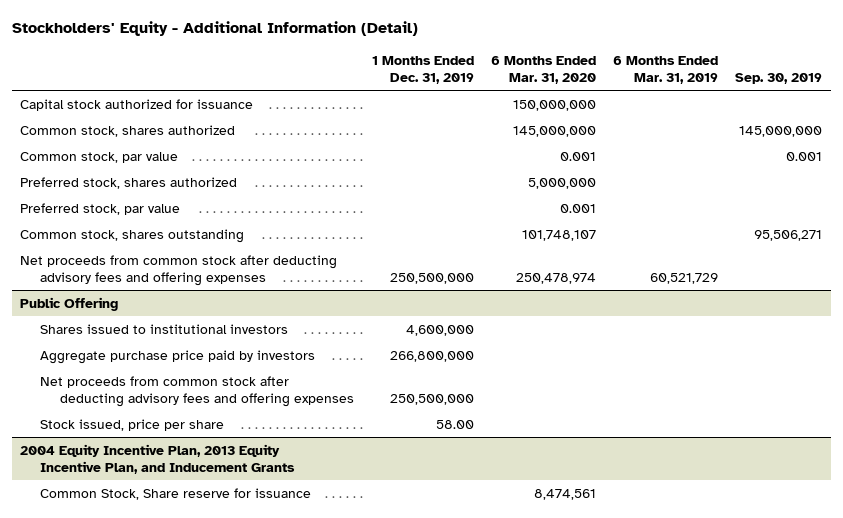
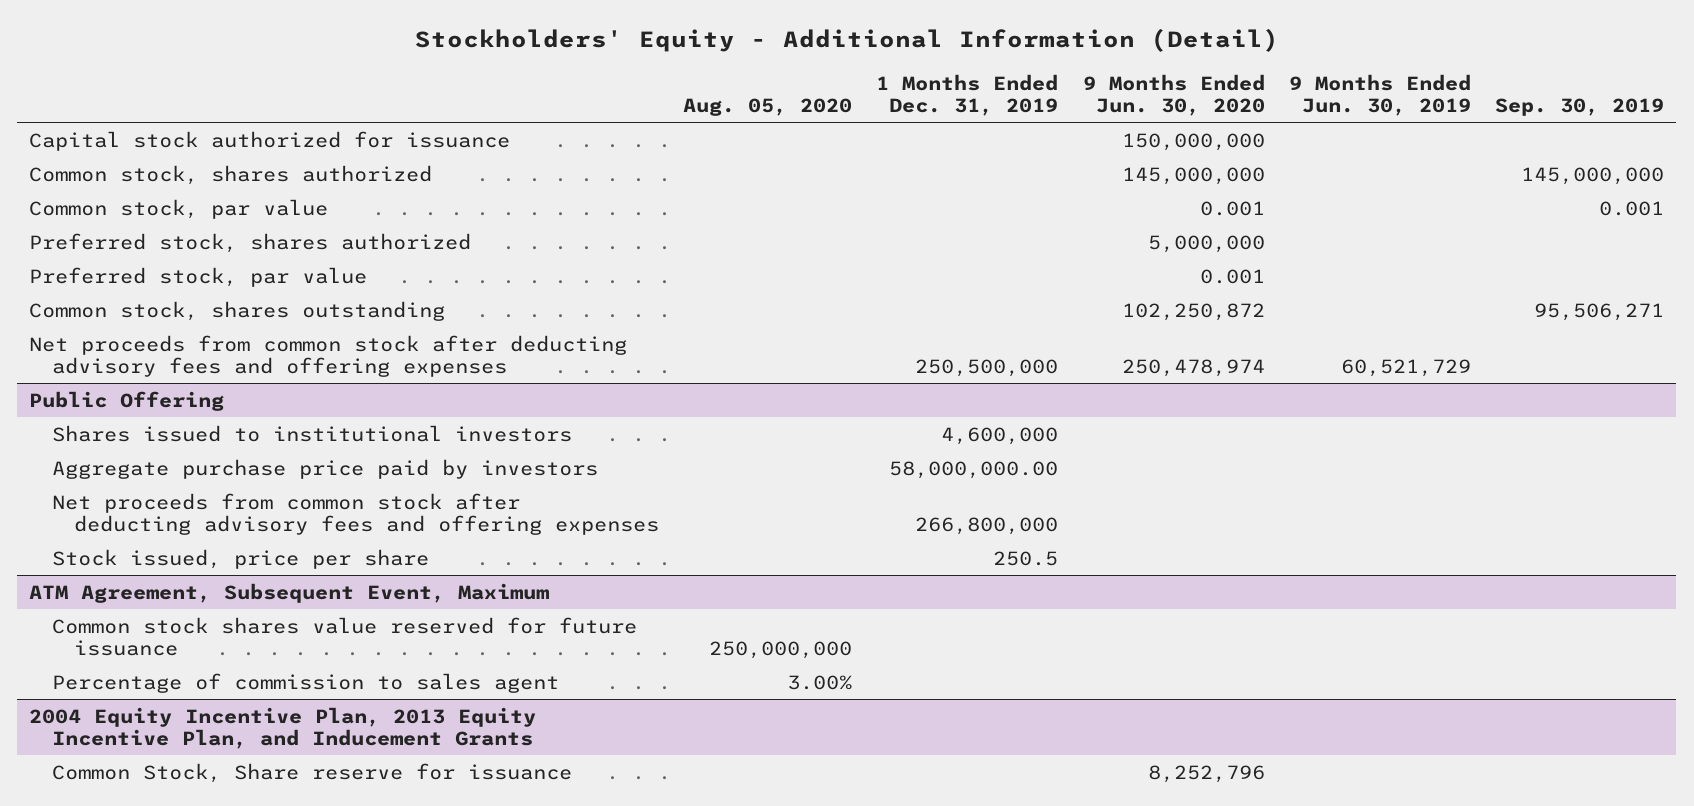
[490,55,596,85] 6 Months Ended Mar. 31, 2020 -> none
[613,55,719,85] 6 Months Ended Mar. 31, 2019 -> none
none -> [683,98,853,117] Aug. 05, 2020
none -> [1082,73,1265,117] 9 Months Ended Jun. 30, 2020
none -> [1288,73,1471,117] 9 Months Ended Jun. 30, 2019
[389,350,474,362] 266,800,000 -> [889,460,1059,479] 58,000,000.00
[389,393,474,405] 250,500,000 -> [915,517,1059,536] 266,800,000
[435,419,474,429] 58.00 -> [993,550,1059,566] 250.5
none -> [29,582,550,603] ATM Agreement, Subsequent Event, Maximum
none -> [51,616,637,657] Common stock shares value reserved for future issuance
none -> [51,672,559,693] Percentage of commission to sales agent

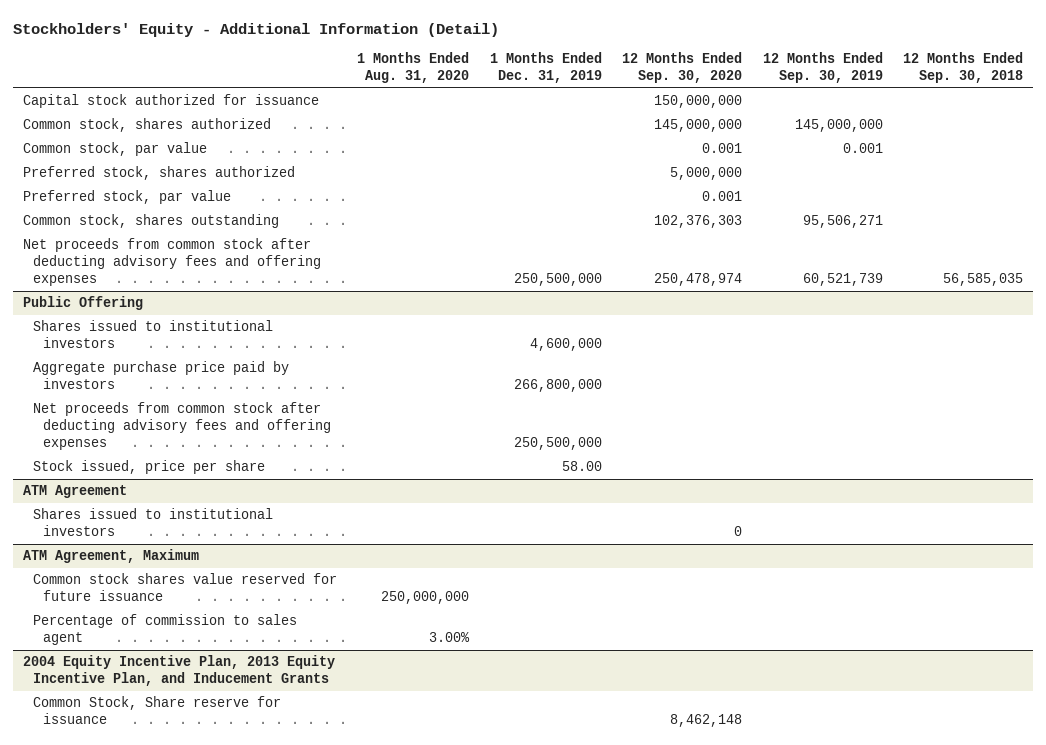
[683,98,853,117] Aug. 05, 2020 -> none
[1082,73,1265,117] 9 Months Ended Jun. 30, 2020 -> none
[1288,73,1471,117] 9 Months Ended Jun. 30, 2019 -> none
[1495,98,1665,117] Sep. 30, 2019 -> none
none -> [357,52,470,84] 1 Months Ended Aug. 31, 2020
none -> [622,52,743,84] 12 Months Ended Sep. 30, 2020
none -> [762,52,883,84] 12 Months Ended Sep. 30, 2019
none -> [902,52,1023,84] 12 Months Ended Sep. 30, 2018
[889,460,1059,479] 58,000,000.00 -> [513,379,602,393] 266,800,000
[915,517,1059,536] 266,800,000 -> [513,437,602,451] 250,500,000
[993,550,1059,566] 250.5 -> [561,461,602,472] 58.00
none -> [22,485,127,499] ATM Agreement
none -> [32,508,273,537] Shares issued to institutional investors
[29,582,550,603] ATM Agreement, Subsequent Event, Maximum -> [22,549,199,564] ATM Agreement, Maximum

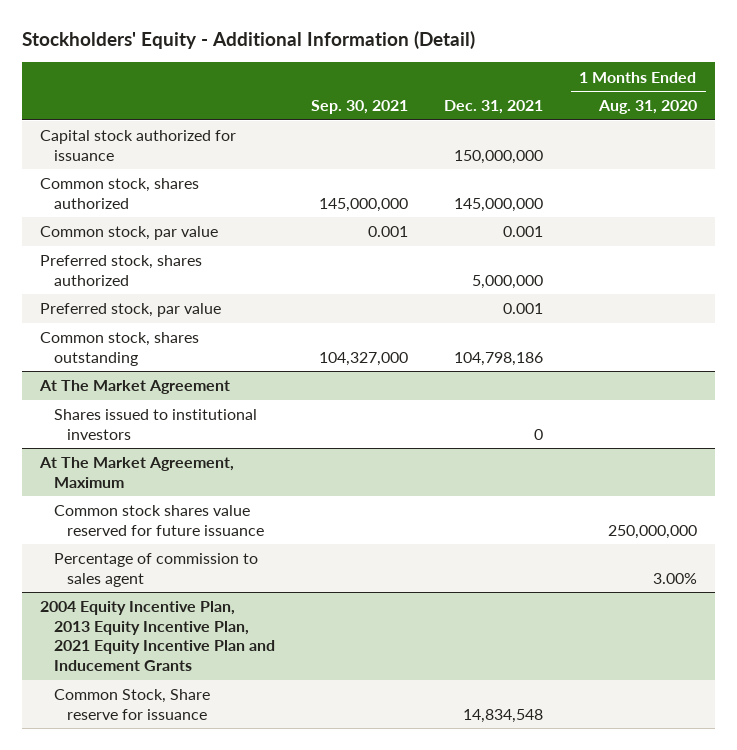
[489,52,602,84] 1 Months Ended Dec. 31, 2019 -> none
[622,52,743,84] 12 Months Ended Sep. 30, 2020 -> none
[762,52,883,84] 12 Months Ended Sep. 30, 2019 -> none
[902,52,1023,84] 12 Months Ended Sep. 30, 2018 -> none
none -> [310,100,408,115] Sep. 30, 2021
none -> [444,100,544,115] Dec. 31, 2021
[22,238,321,287] Net proceeds from common stock after deducting advisory fees and offering expenses -> none
[22,296,143,311] Public Offering -> none
[32,320,273,349] Shares issued to institutional investors -> none
[32,361,289,390] Aggregate purchase price paid by investors -> none
[32,402,332,451] Net proceeds from common stock after deducting advisory fees and offering expenses -> none
[32,460,265,475] Stock issued, price per share -> none
[22,485,127,499] ATM Agreement -> [38,380,230,395] At The Market Agreement
[22,549,199,564] ATM Agreement, Maximum -> [38,457,234,488] At The Market Agreement, Maximum
[22,655,335,687] 2004 Equity Incentive Plan, 2013 Equity Incentive Plan, and Inducement Grants -> none
[32,696,281,725] Common Stock, Share reserve for issuance -> none
none -> [39,601,275,672] 2004 Equity Incentive Plan, 2013 Equity Incentive Plan, 2021 Equity Incentive Plan and Inducement Grants
none -> [53,689,210,720] Common Stock, Share reserve for issuance

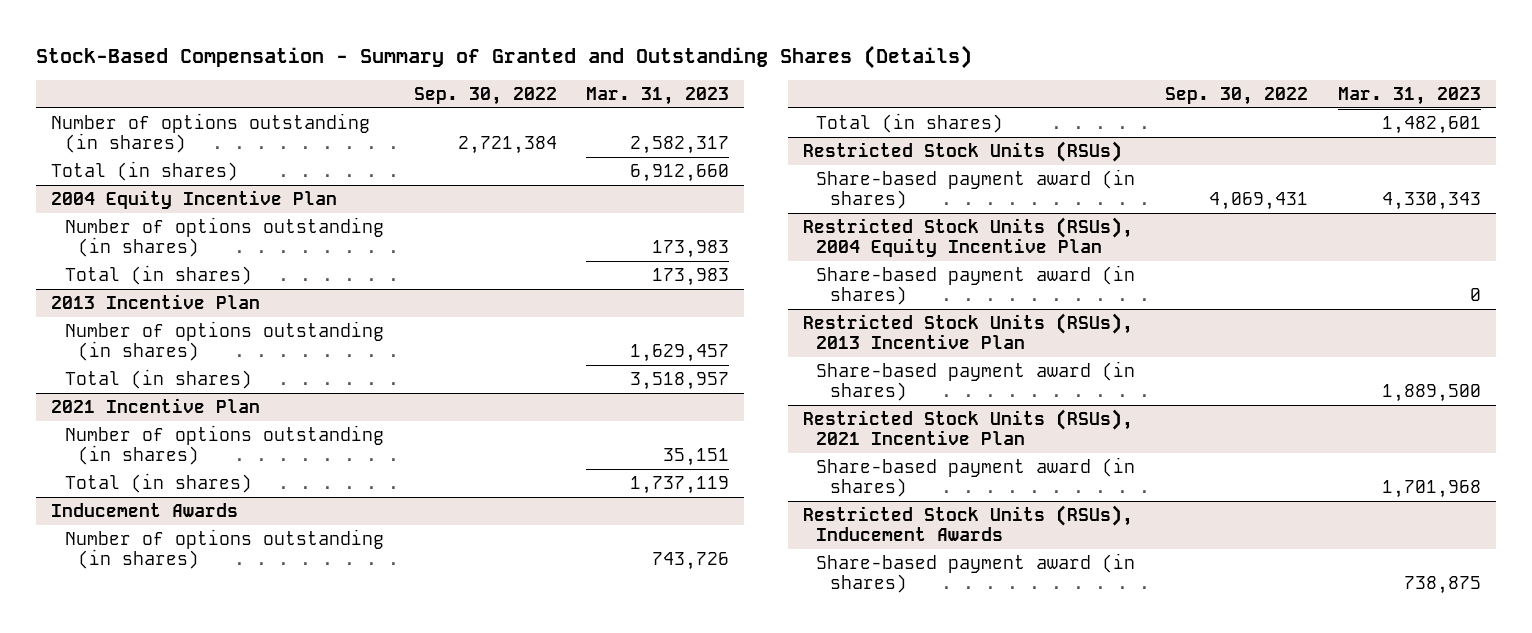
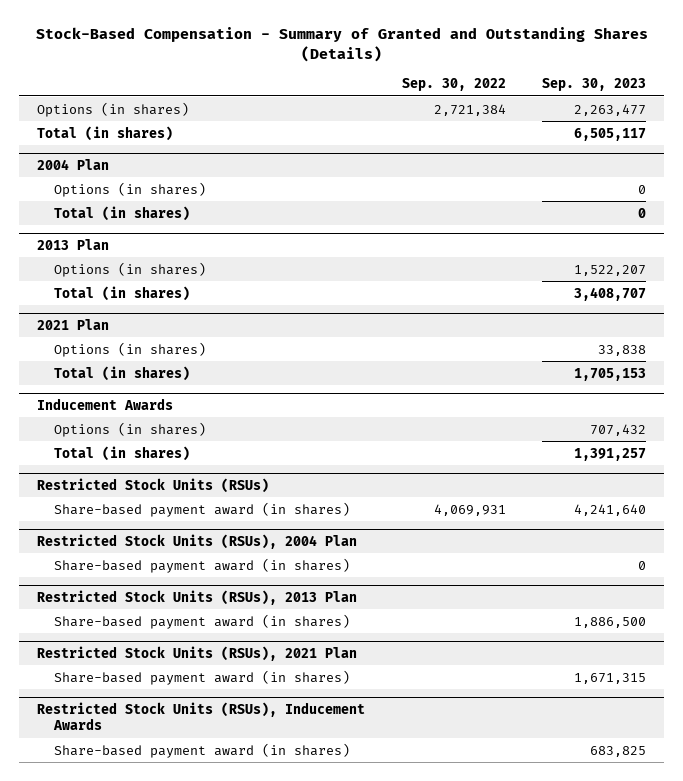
[586,87,730,106] Mar. 31, 2023 -> none
none -> [541,78,646,92] Sep. 30, 2023
[51,112,371,154] Number of options outstanding (in shares) -> [37,101,190,117] Options (in shares)
[51,189,338,209] 2004 Equity Incentive Plan -> [37,158,110,170] 2004 Plan
[64,216,384,258] Number of options outstanding (in shares) -> [53,181,206,197] Options (in shares)
[51,293,261,309] 2013 Incentive Plan -> [37,238,110,250] 2013 Plan
[64,320,384,362] Number of options outstanding (in shares) -> [53,261,206,277] Options (in shares)
[51,397,261,413] 2021 Incentive Plan -> [37,318,110,330] 2021 Plan
[64,424,384,466] Number of options outstanding (in shares) -> [53,341,206,357] Options (in shares)
[64,528,384,570] Number of options outstanding (in shares) -> [53,421,206,437] Options (in shares)
[1209,192,1309,211] 4,069,431 -> [433,503,506,516] 4,069,931
[802,216,1133,258] Restricted Stock Units (RSUs), 2004 Equity Incentive Plan -> [37,533,358,549] Restricted Stock Units (RSUs), 2004 Plan
[802,312,1133,350] Restricted Stock Units (RSUs), 2013 Incentive Plan -> [37,589,358,605] Restricted Stock Units (RSUs), 2013 Plan
[802,408,1133,446] Restricted Stock Units (RSUs), 2021 Incentive Plan -> [37,645,358,661] Restricted Stock Units (RSUs), 2021 Plan

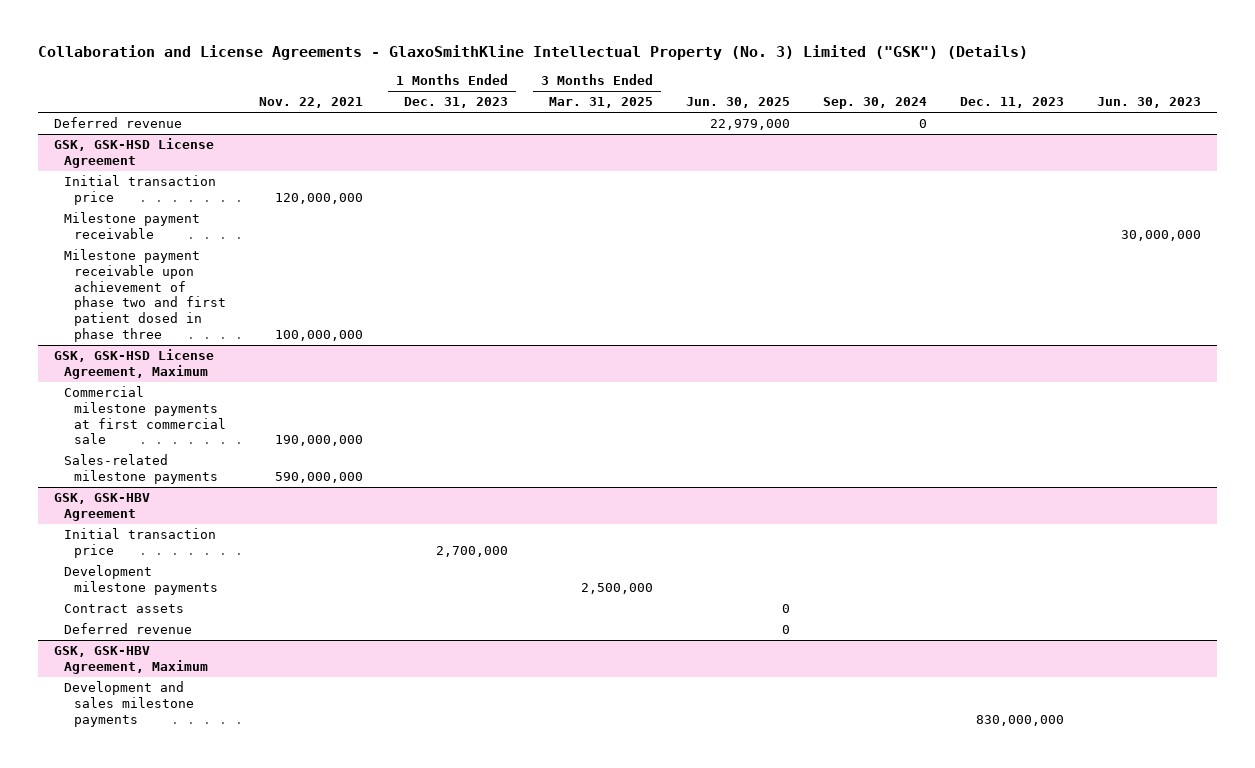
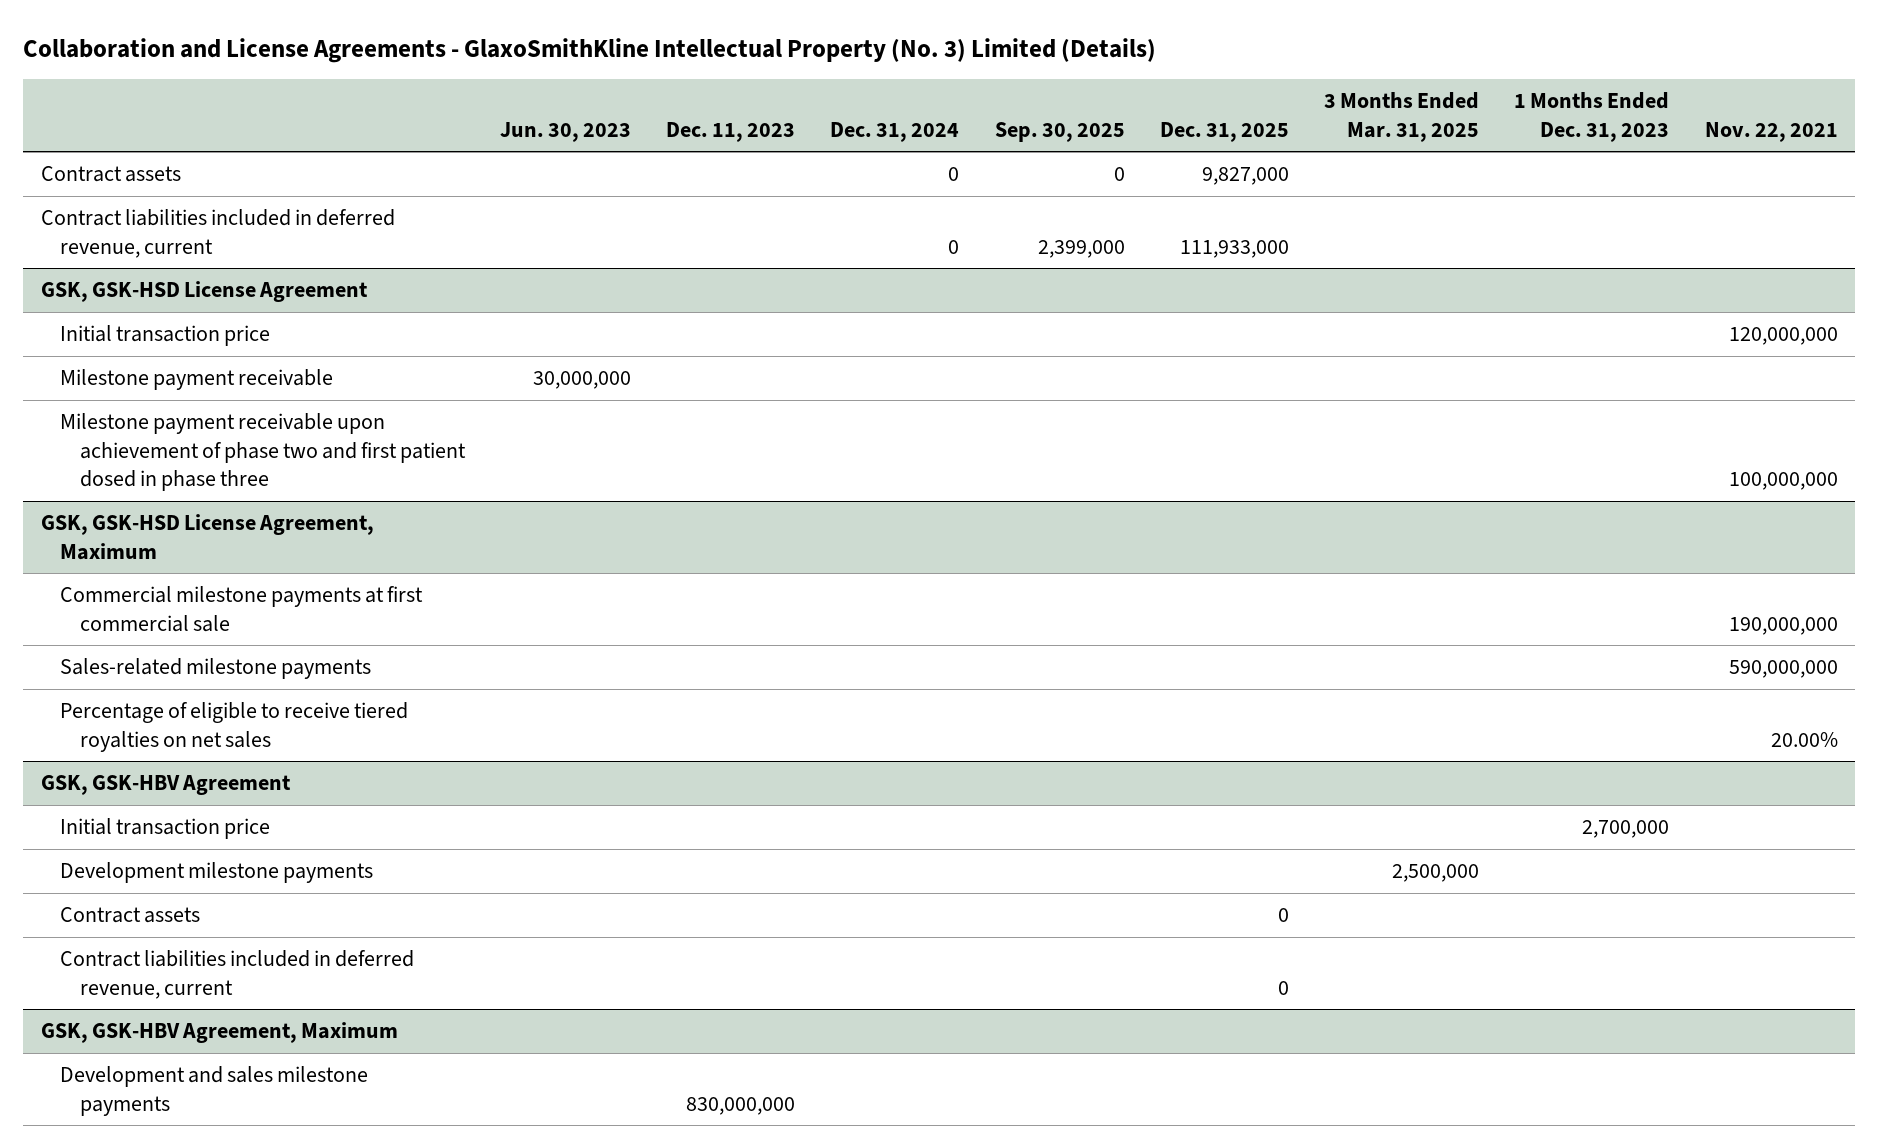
[37,45,1028,61] Collaboration and License Agreements - GlaxoSmithKline Intellectual Property (No. 3) Limited ("GSK") (Details) -> [23,38,1157,64] Collaboration and License Agreements - GlaxoSmithKline Intellectual Property (No. 3) Limited (Details)
[685,97,790,109] Jun. 30, 2025 -> none
[822,97,927,110] Sep. 30, 2024 -> none
none -> [830,121,960,142] Dec. 31, 2024
none -> [994,121,1125,142] Sep. 30, 2025
none -> [1159,121,1289,142] Dec. 31, 2025
none -> [40,166,181,183] Contract assets
[54,117,183,129] Deferred revenue -> [40,209,395,258] Contract liabilities included in deferred revenue, current
none -> [60,702,409,752] Percentage of eligible to receive tiered royalties on net sales
[64,623,193,635] Deferred revenue -> [60,950,415,999] Contract liabilities included in deferred revenue, current

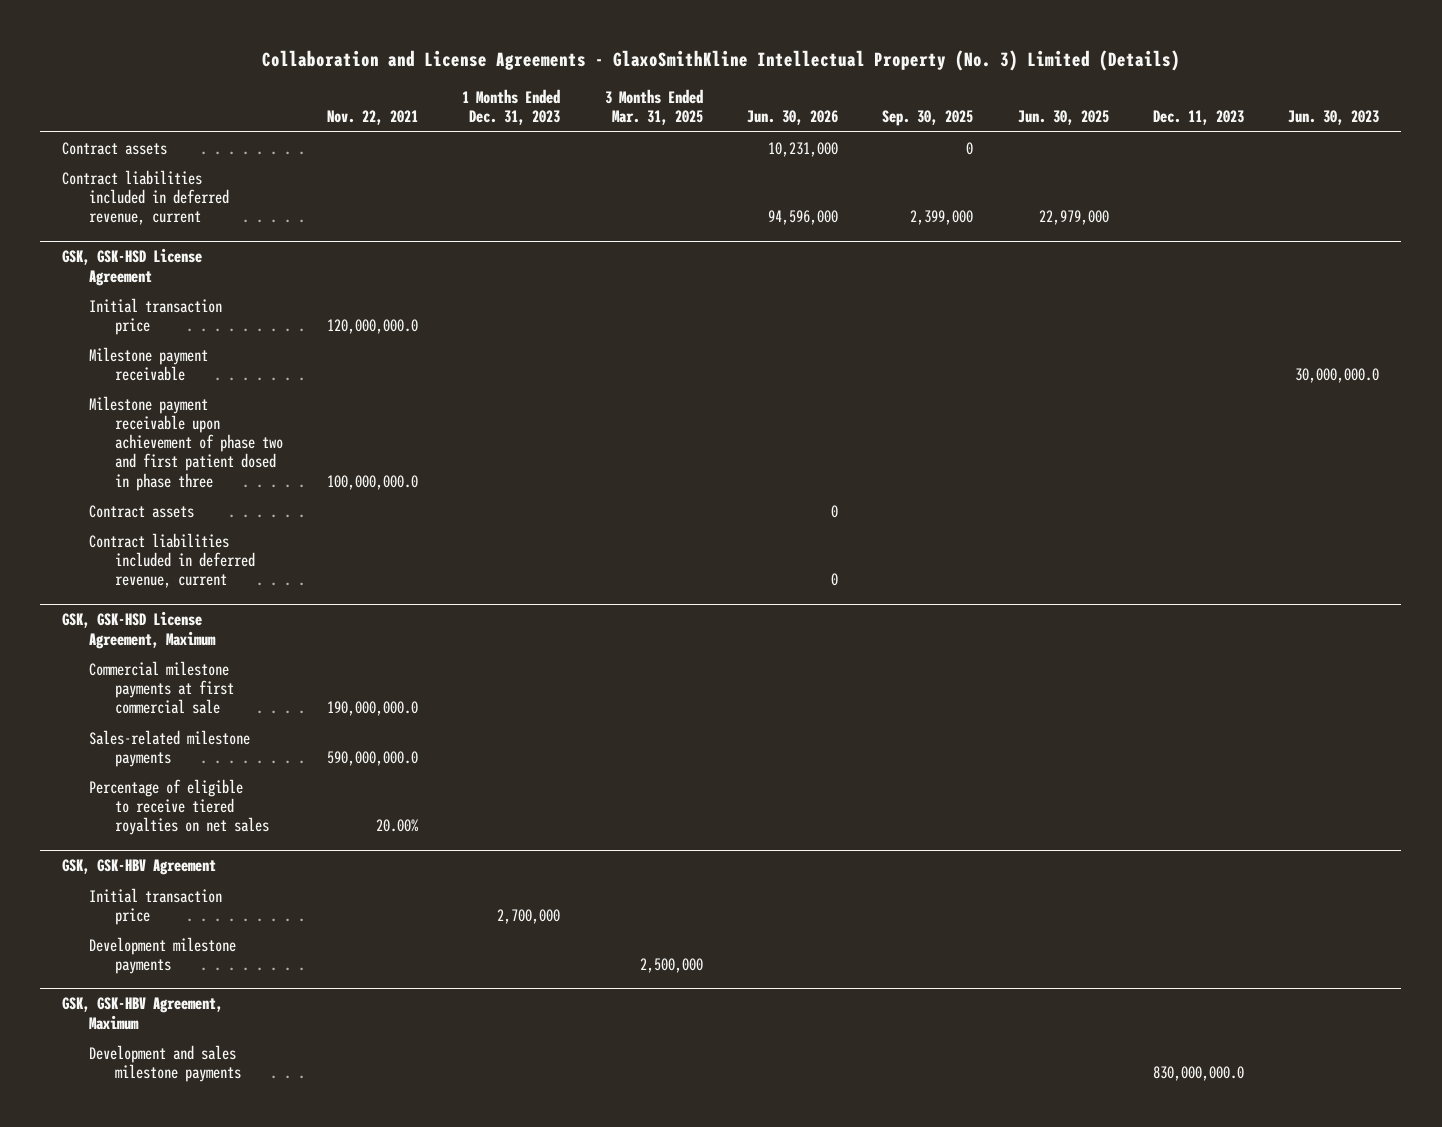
[830,121,960,142] Dec. 31, 2024 -> none
[1159,121,1289,142] Dec. 31, 2025 -> none
none -> [747,110,839,126] Jun. 30, 2026
none -> [1017,110,1109,126] Jun. 30, 2025
[1728,327,1838,346] 120,000,000 -> [327,319,419,335] 120,000,000.0
[532,371,631,390] 30,000,000 -> [1295,368,1380,384] 30,000,000.0
[1728,471,1838,490] 100,000,000 -> [327,474,419,490] 100,000,000.0
none -> [88,504,194,518] Contract assets
none -> [88,532,255,589] Contract liabilities included in deferred revenue, current
[1728,616,1838,635] 190,000,000 -> [327,701,419,717] 190,000,000.0
[1728,660,1838,679] 590,000,000 -> [327,751,419,767] 590,000,000.0
[60,907,201,924] Contract assets -> none
[60,950,415,999] Contract liabilities included in deferred revenue, current -> none
[686,1096,796,1115] 830,000,000 -> [1152,1066,1244,1082] 830,000,000.0

